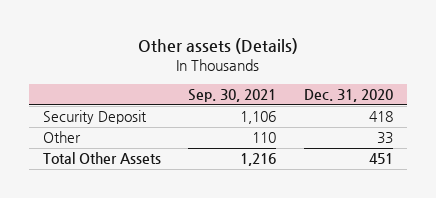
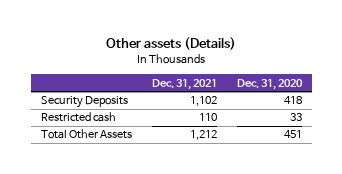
[188,89,277,103] Sep. 30, 2021 -> none
none -> [151,78,217,90] Dec. 31, 2021
[42,110,147,125] Security Deposit -> [40,96,128,109] Security Deposits
[42,131,81,144] Other -> [40,112,116,123] Restricted cash

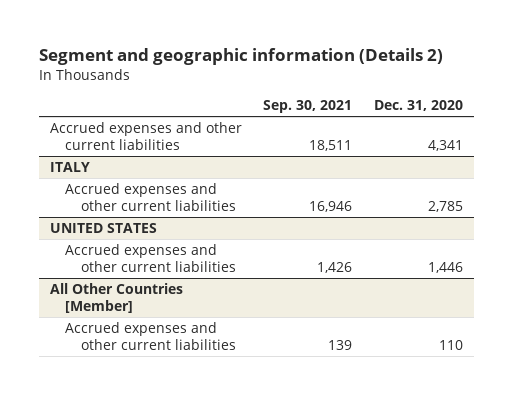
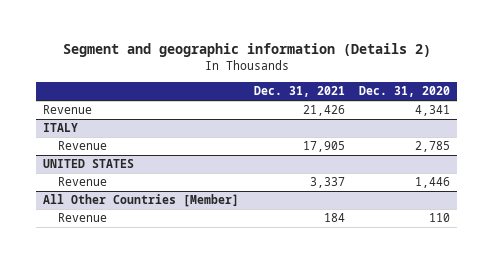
[263,100,353,114] Sep. 30, 2021 -> none
none -> [253,86,345,98] Dec. 31, 2021
[49,121,242,151] Accrued expenses and other current liabilities -> [43,105,93,115] Revenue
[65,182,236,212] Accrued expenses and other current liabilities -> [57,141,107,151] Revenue
[65,243,236,273] Accrued expenses and other current liabilities -> [57,177,107,187] Revenue
[65,321,236,351] Accrued expenses and other current liabilities -> none
none -> [57,213,107,223] Revenue

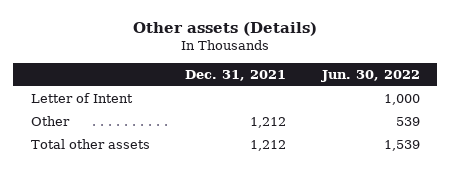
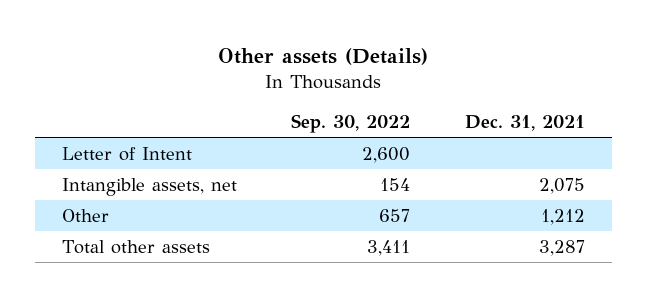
[320,69,420,82] Jun. 30, 2022 -> none
none -> [291,113,411,133] Sep. 30, 2022
none -> [61,177,237,196] Intangible assets, net
[250,140,287,152] 1,212 -> [538,239,585,256] 3,287

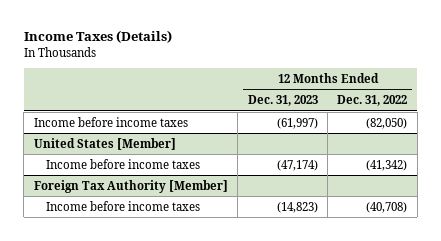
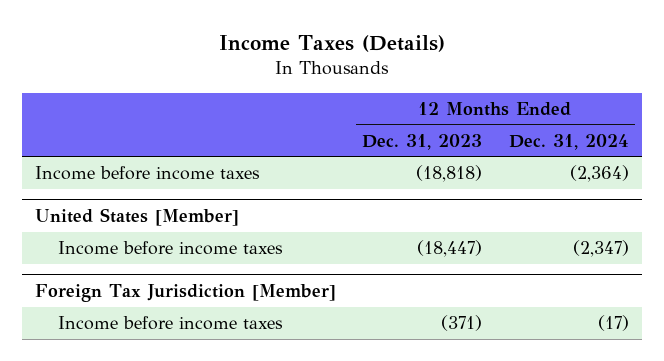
[337,95,408,107] Dec. 31, 2022 -> none
none -> [508,133,629,150] Dec. 31, 2024
[276,117,318,129] (61,997) -> [416,165,483,183] (18,818)
[276,159,318,171] (47,174) -> [417,240,483,258] (18,447)
[33,179,228,193] Foreign Tax Authority [Member] -> [35,284,337,303] Foreign Tax Jurisdiction [Member]
[276,201,318,213] (14,823) -> [441,315,483,332] (371)

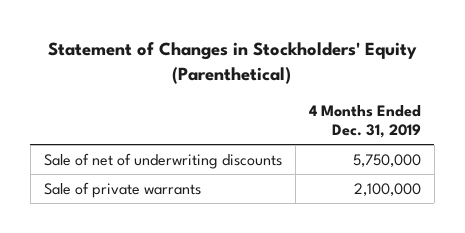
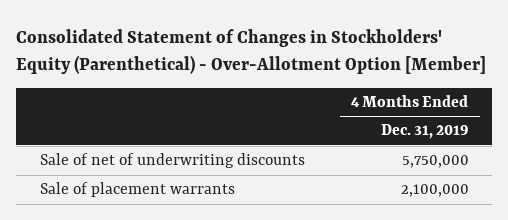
[48,42,418,84] Statement of Changes in Stockholders' Equity (Parenthetical) -> [16,29,487,75] Consolidated Statement of Changes in Stockholders' Equity (Parenthetical) - Over-Allotment Option [Member]
[43,181,201,198] Sale of private warrants -> [39,182,235,198] Sale of placement warrants

